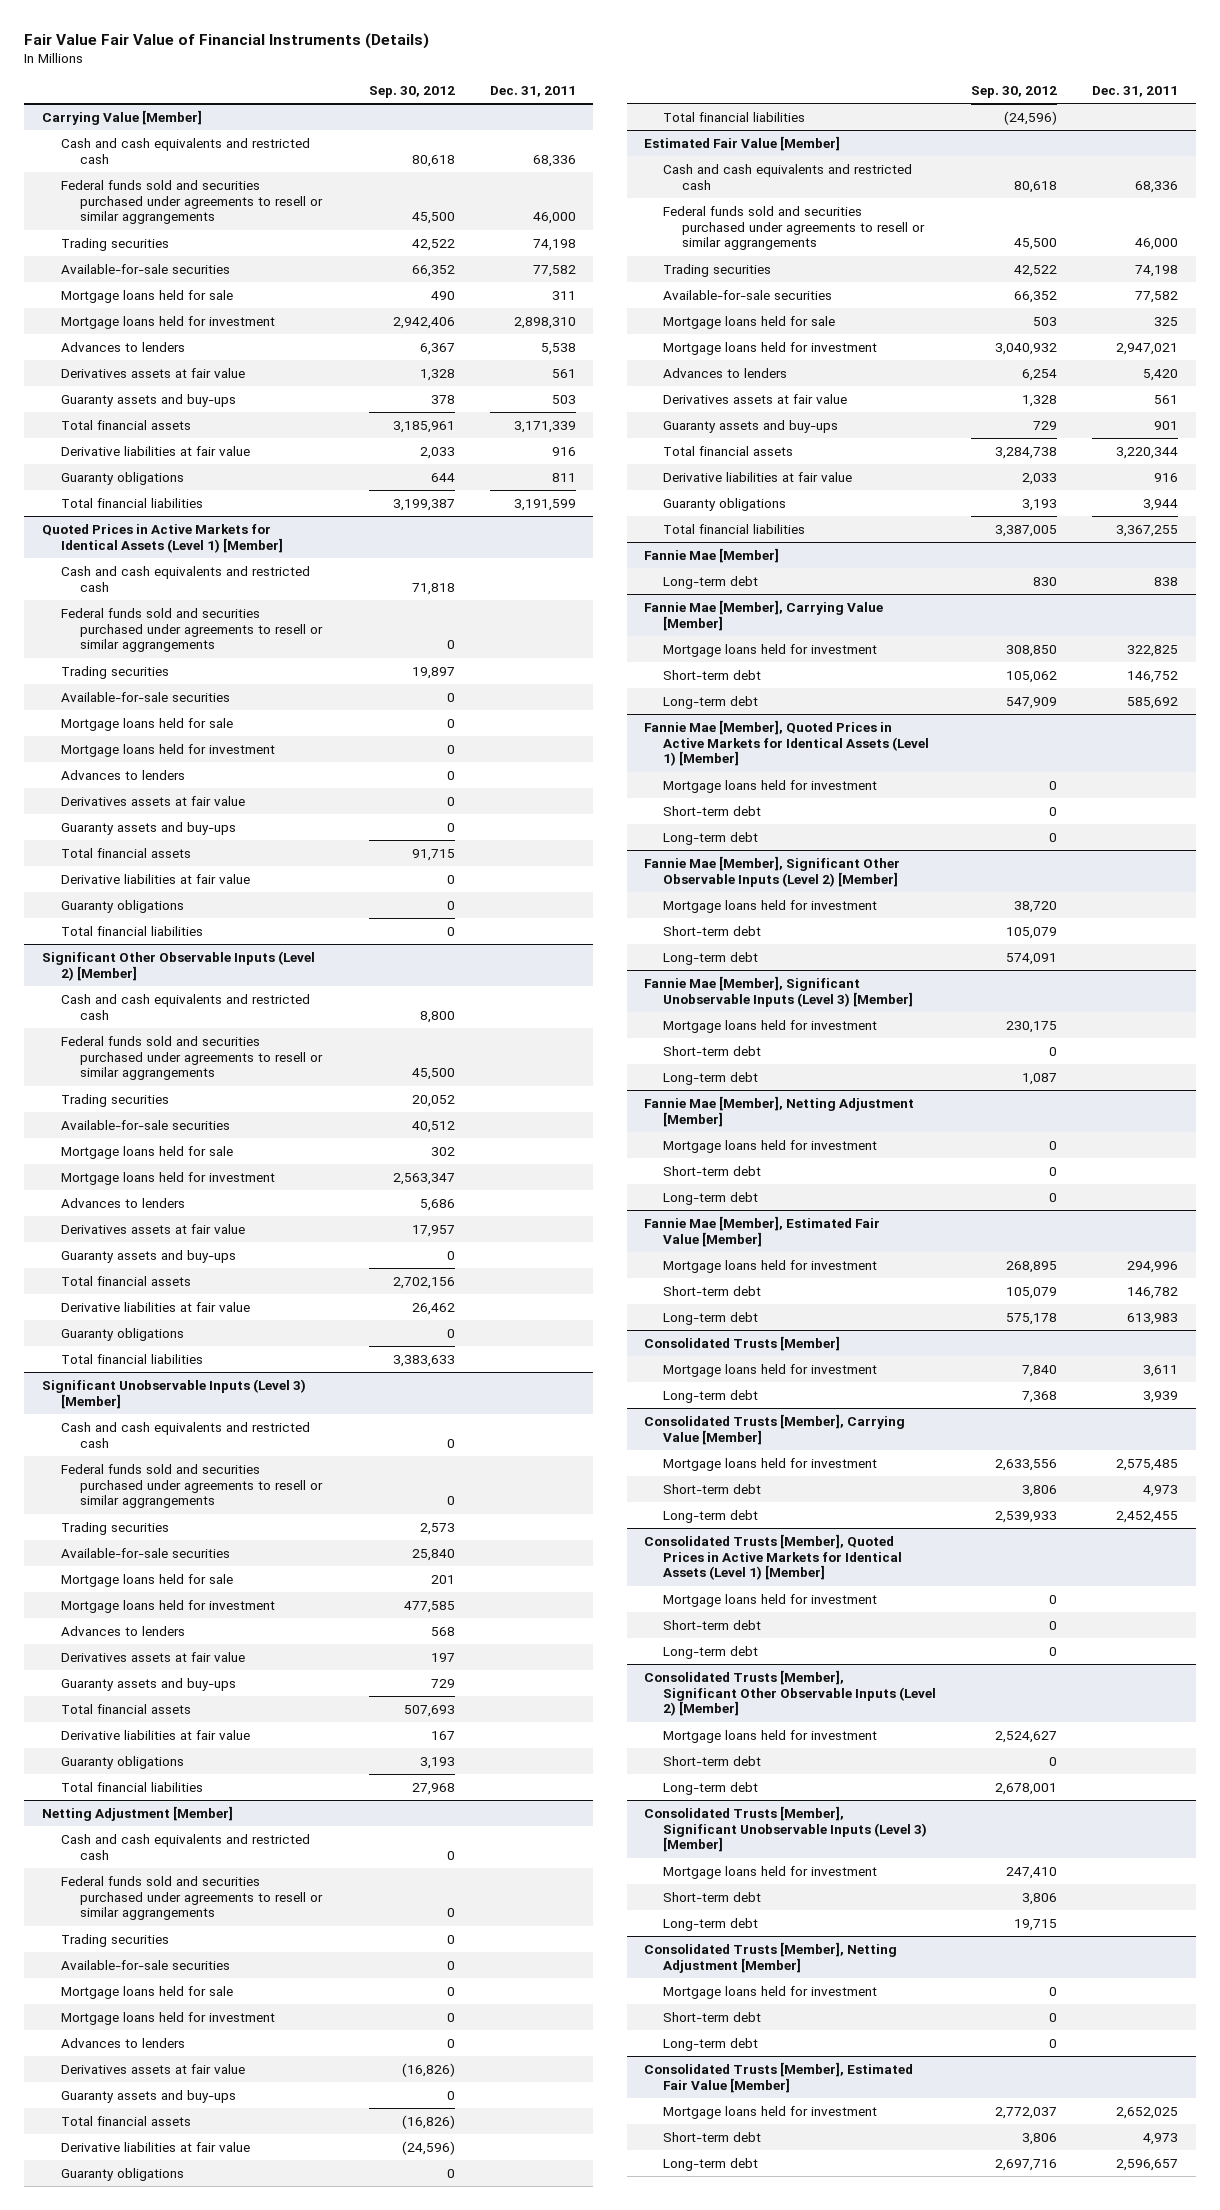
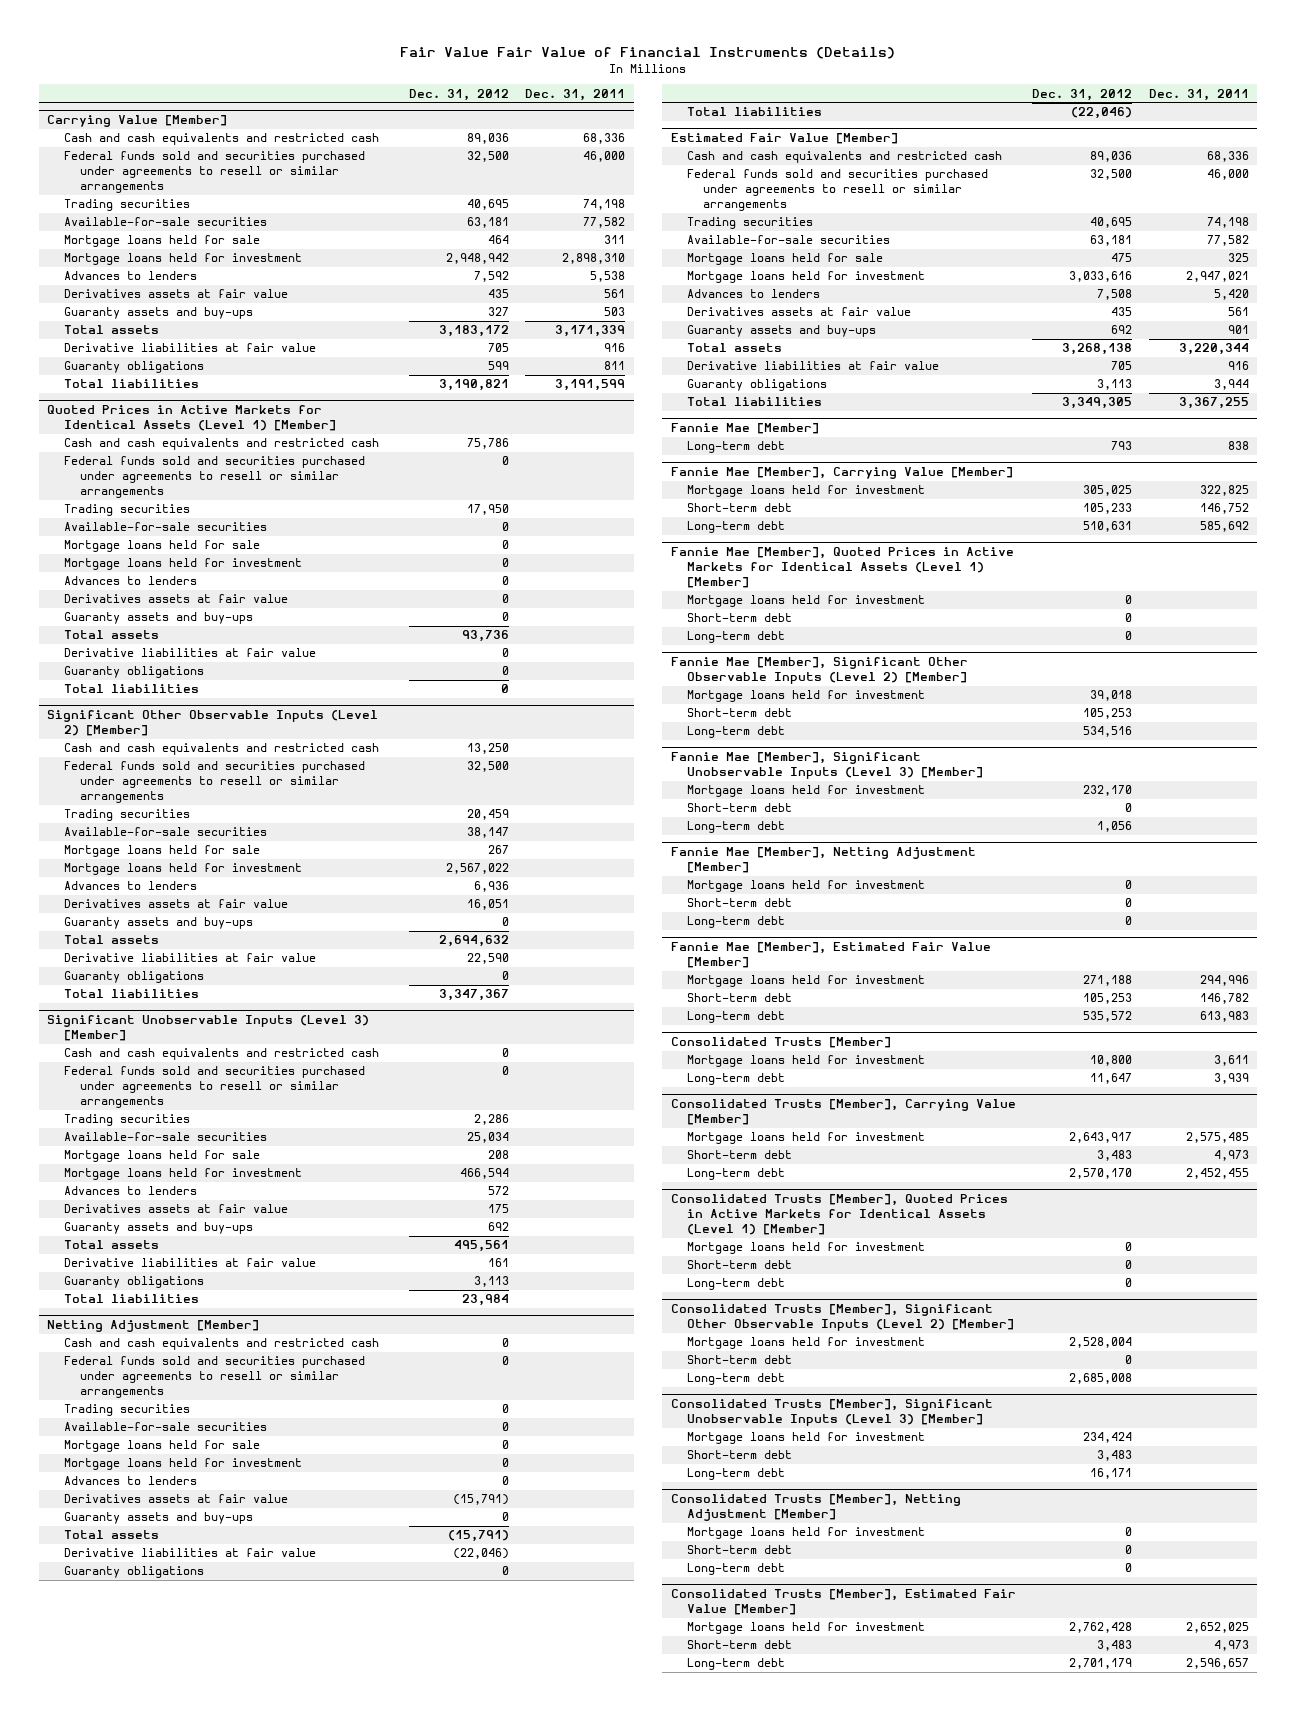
[368,85,455,98] Sep. 30, 2012 -> none
none -> [408,88,509,101] Dec. 31, 2012
[60,179,323,225] Federal funds sold and securities purchased under agreements to resell or similar aggrangements -> [63,151,365,194] Federal funds sold and securities purchased under agreements to resell or similar arrangements
[60,419,191,430] Total financial assets -> [63,325,159,335] Total assets
[60,497,203,508] Total financial liabilities -> [63,379,199,389] Total liabilities
[60,607,323,653] Federal funds sold and securities purchased under agreements to resell or similar aggrangements -> [63,456,365,499] Federal funds sold and securities purchased under agreements to resell or similar arrangements
[60,847,191,858] Total financial assets -> [63,630,159,640] Total assets
[60,925,203,936] Total financial liabilities -> [63,684,199,694] Total liabilities
[60,1035,323,1081] Federal funds sold and securities purchased under agreements to resell or similar aggrangements -> [63,761,365,804] Federal funds sold and securities purchased under agreements to resell or similar arrangements
[60,1275,191,1286] Total financial assets -> [63,935,159,945] Total assets
[60,1353,203,1364] Total financial liabilities -> [63,989,199,999] Total liabilities
[60,1463,323,1509] Federal funds sold and securities purchased under agreements to resell or similar aggrangements -> [63,1066,365,1109] Federal funds sold and securities purchased under agreements to resell or similar arrangements
[60,1703,191,1714] Total financial assets -> [63,1240,159,1250] Total assets
[60,1781,203,1792] Total financial liabilities -> [63,1294,199,1304] Total liabilities
[60,1875,323,1921] Federal funds sold and securities purchased under agreements to resell or similar aggrangements -> [63,1356,365,1399] Federal funds sold and securities purchased under agreements to resell or similar arrangements
[60,2115,191,2126] Total financial assets -> [63,1530,159,1540] Total assets
[663,111,806,122] Total financial liabilities -> [687,107,823,117] Total liabilities
[663,205,926,251] Federal funds sold and securities purchased under agreements to resell or similar aggrangements -> [687,169,989,212] Federal funds sold and securities purchased under agreements to resell or similar arrangements
[663,445,794,456] Total financial assets -> [687,343,783,353] Total assets
[663,523,806,534] Total financial liabilities -> [687,397,823,407] Total liabilities

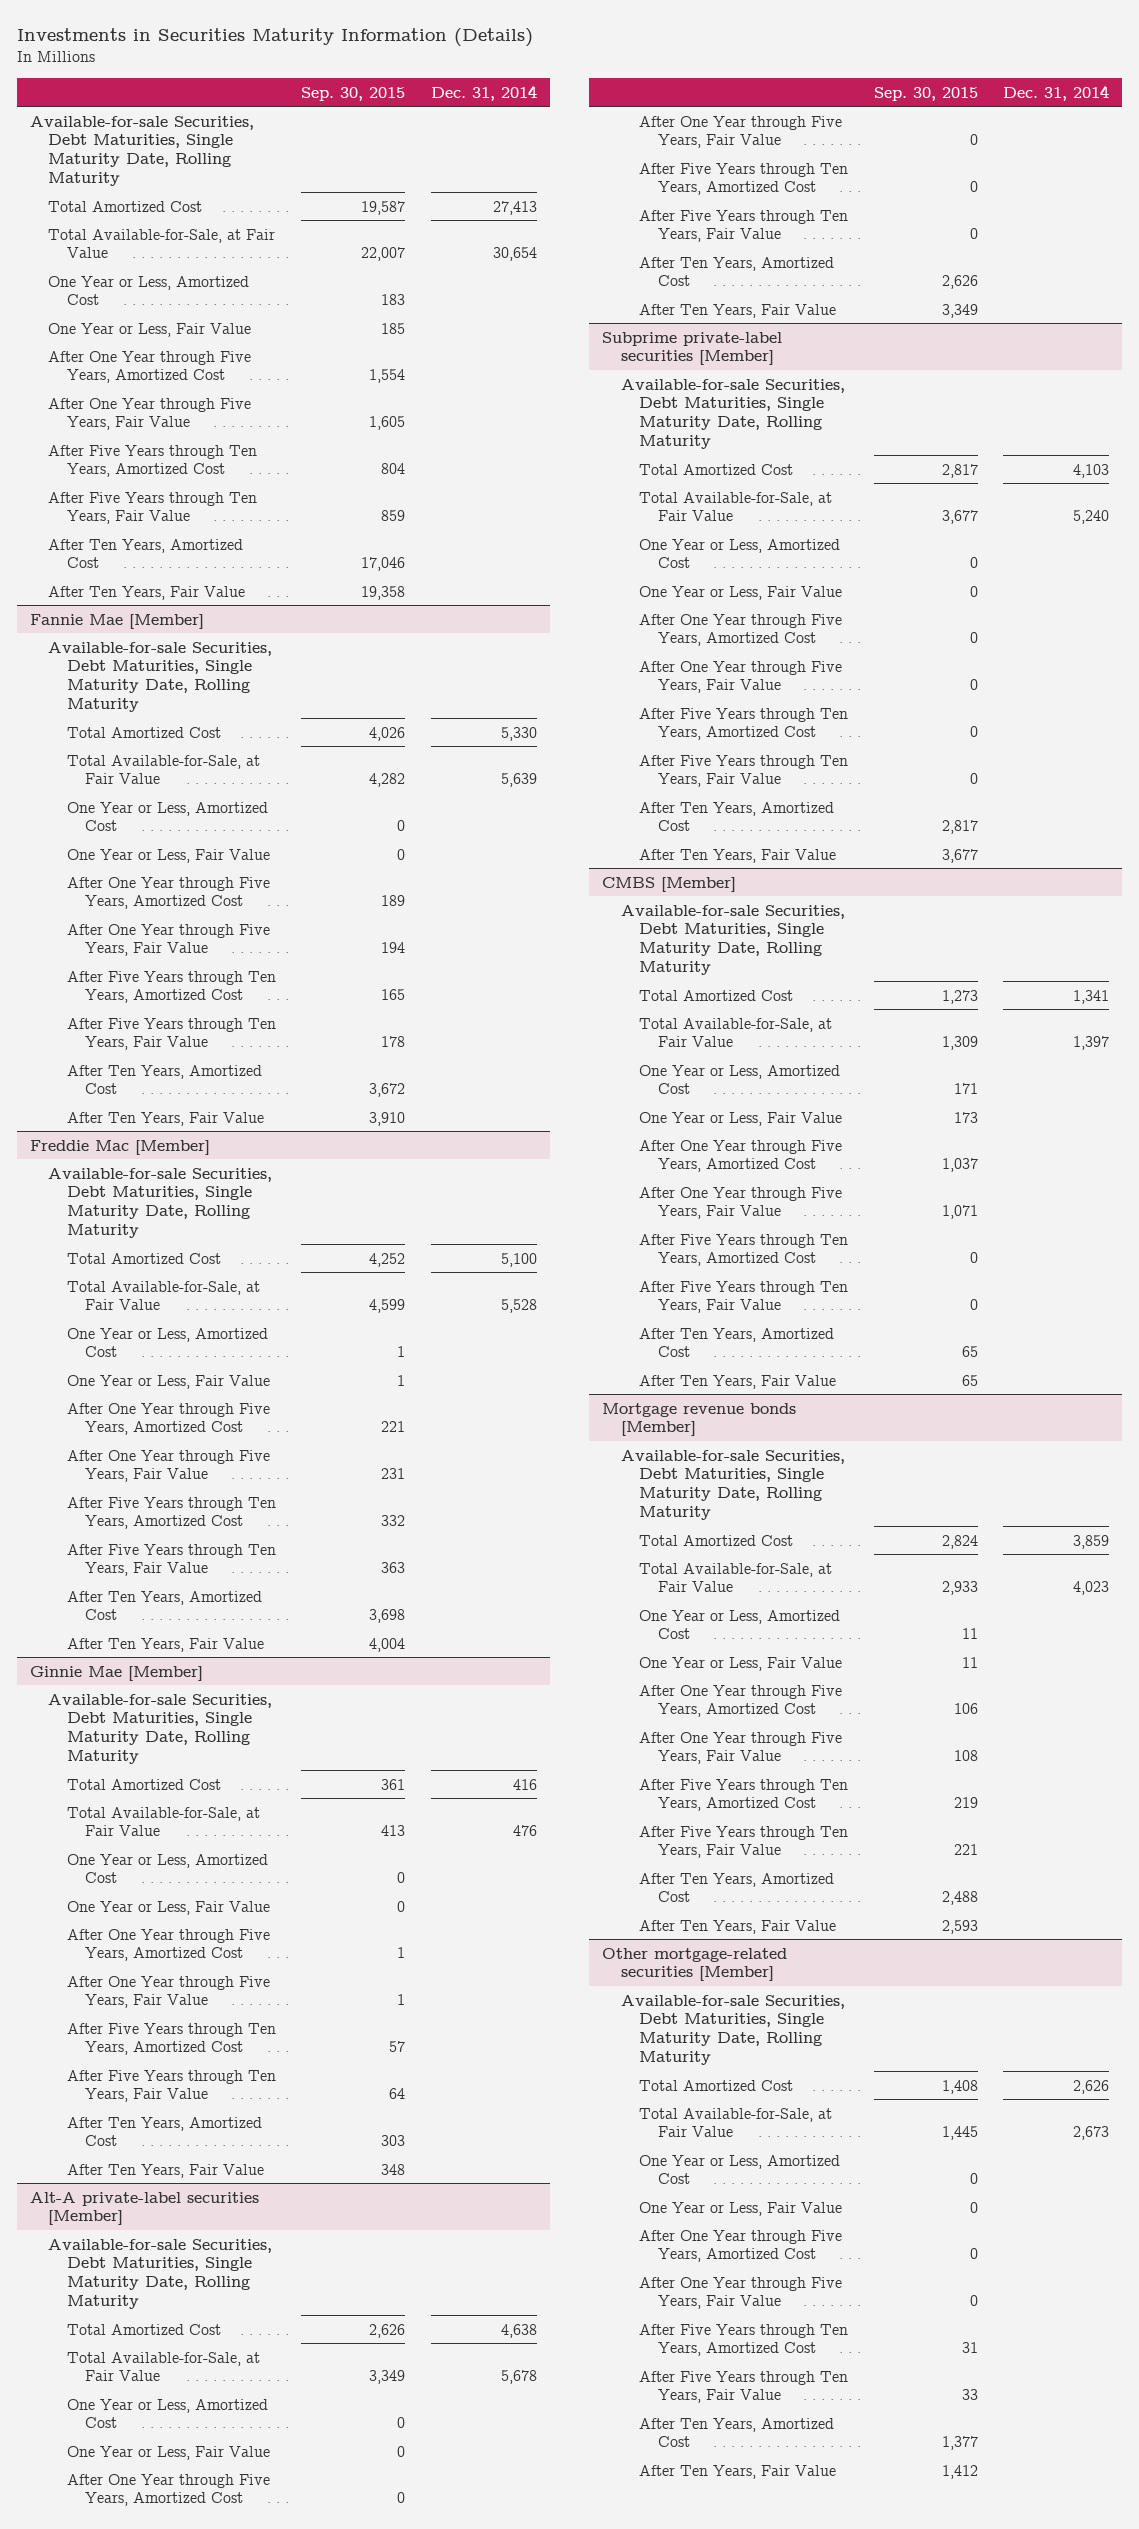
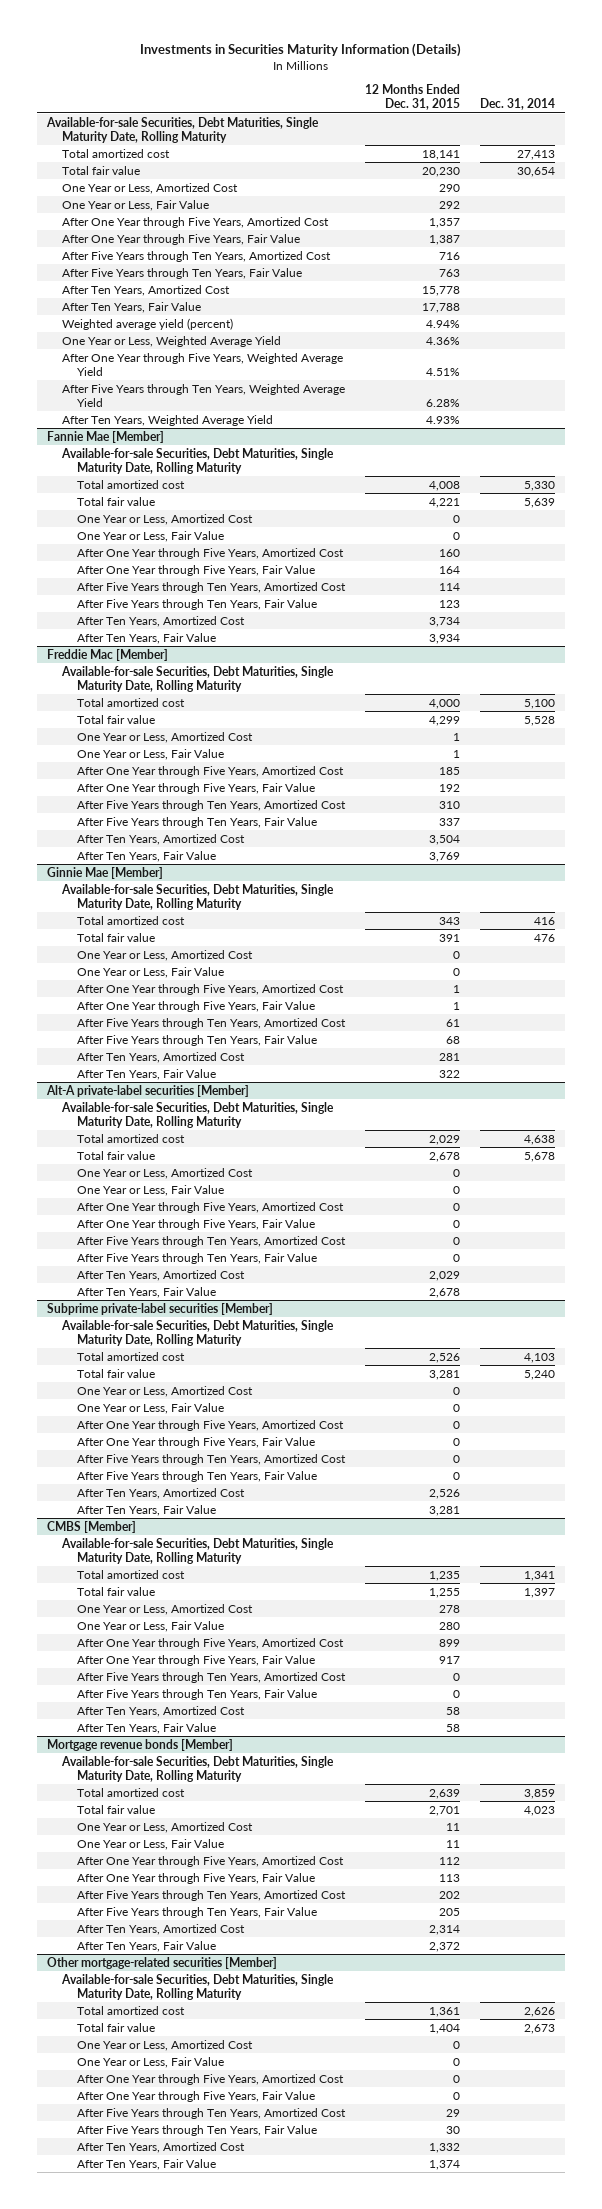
[301,86,406,101] Sep. 30, 2015 -> none
none -> [364,84,460,111] 12 Months Ended Dec. 31, 2015
[48,200,203,212] Total Amortized Cost -> [61,148,170,158] Total amortized cost
[48,228,276,259] Total Available-for-Sale, at Fair Value -> [61,165,140,175] Total fair value
none -> [61,317,233,330] Weighted average yield (percent)
none -> [61,335,281,347] One Year or Less, Weighted Average Yield
none -> [61,352,343,376] After One Year through Five Years, Weighted Average Yield
none -> [61,383,345,407] After Five Years through Ten Years, Weighted Average Yield
none -> [61,414,273,426] After Ten Years, Weighted Average Yield
[66,726,221,738] Total Amortized Cost -> [76,479,185,489] Total amortized cost
[66,754,260,785] Total Available-for-Sale, at Fair Value -> [76,496,155,506] Total fair value
[66,1252,221,1264] Total Amortized Cost -> [76,697,185,707] Total amortized cost
[66,1280,260,1311] Total Available-for-Sale, at Fair Value -> [76,714,155,724] Total fair value
[66,1778,221,1790] Total Amortized Cost -> [76,915,185,925] Total amortized cost
[66,1806,260,1837] Total Available-for-Sale, at Fair Value -> [76,932,155,942] Total fair value
[66,2323,221,2335] Total Amortized Cost -> [76,1133,185,1143] Total amortized cost
[66,2351,260,2382] Total Available-for-Sale, at Fair Value -> [76,1150,155,1160] Total fair value
[639,463,794,475] Total Amortized Cost -> [76,1351,185,1361] Total amortized cost
[639,491,833,522] Total Available-for-Sale, at Fair Value -> [76,1368,155,1378] Total fair value
[639,989,794,1001] Total Amortized Cost -> [76,1569,185,1579] Total amortized cost
[639,1017,833,1048] Total Available-for-Sale, at Fair Value -> [76,1586,155,1596] Total fair value
[639,1534,794,1546] Total Amortized Cost -> [76,1787,185,1797] Total amortized cost
[639,1562,833,1593] Total Available-for-Sale, at Fair Value -> [76,1804,155,1814] Total fair value
[639,2079,794,2091] Total Amortized Cost -> [76,2005,185,2015] Total amortized cost
[639,2107,833,2138] Total Available-for-Sale, at Fair Value -> [76,2022,155,2032] Total fair value

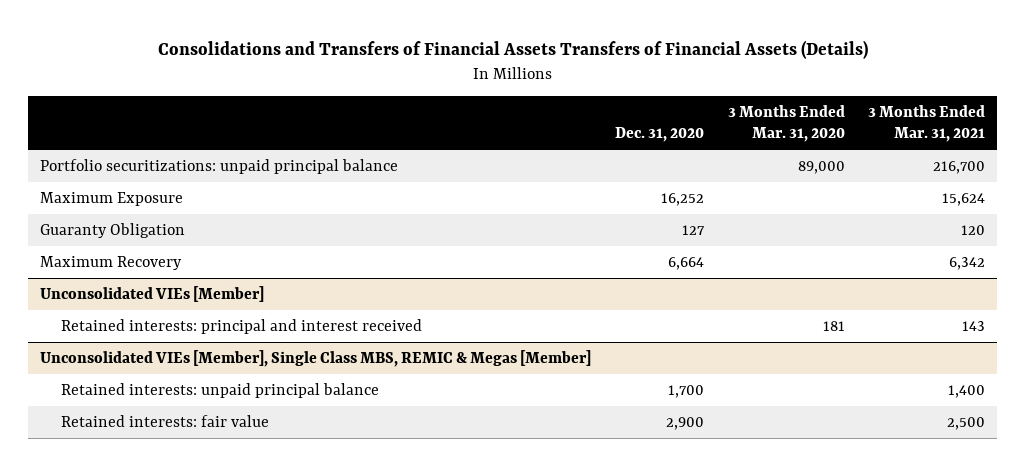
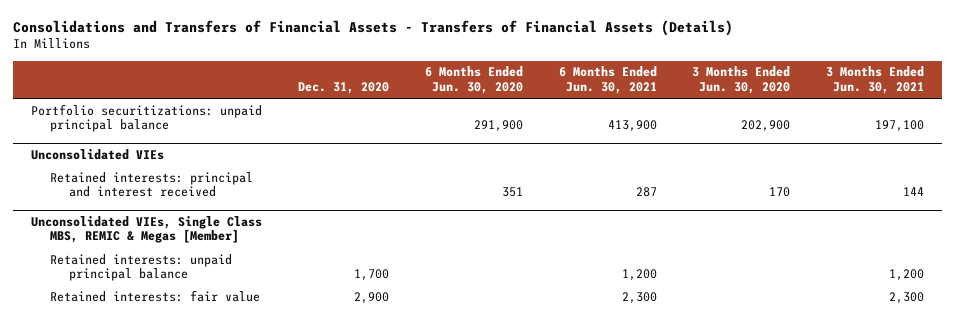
[157,40,868,60] Consolidations and Transfers of Financial Assets Transfers of Financial Assets (Details) -> [12,19,733,36] Consolidations and Transfers of Financial Assets - Transfers of Financial Assets (Details)
[727,105,845,143] 3 Months Ended Mar. 31, 2020 -> none
[868,105,986,143] 3 Months Ended Mar. 31, 2021 -> none
none -> [424,66,523,94] 6 Months Ended Jun. 30, 2020
none -> [558,66,657,94] 6 Months Ended Jun. 30, 2021
none -> [692,66,791,94] 3 Months Ended Jun. 30, 2020
none -> [826,66,925,94] 3 Months Ended Jun. 30, 2021
[39,192,183,207] Maximum Exposure -> none
[39,223,185,239] Guaranty Obligation -> none
[39,256,182,271] Maximum Recovery -> none
[39,286,264,303] Unconsolidated VIEs [Member] -> [30,148,164,160] Unconsolidated VIEs
[39,350,591,368] Unconsolidated VIEs [Member], Single Class MBS, REMIC & Megas [Member] -> [30,215,262,244] Unconsolidated VIEs, Single Class MBS, REMIC & Megas [Member]

